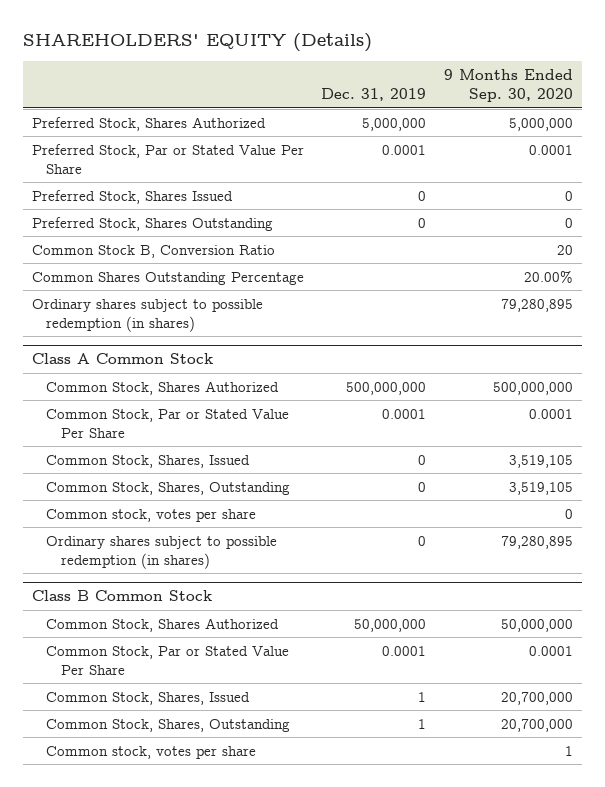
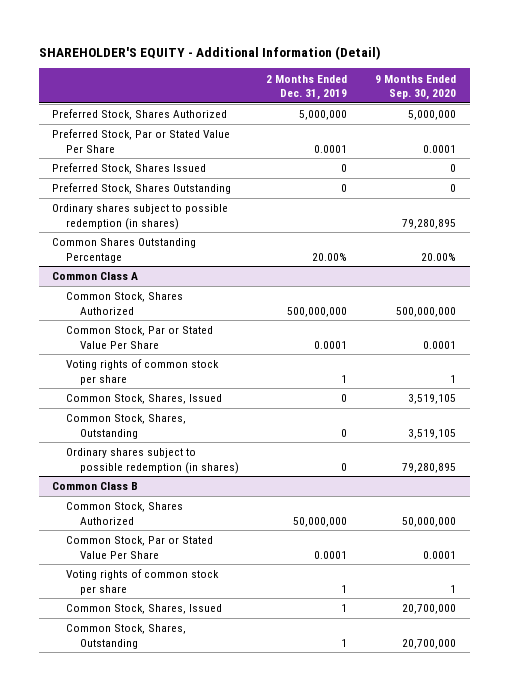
[22,33,372,53] SHAREHOLDERS' EQUITY (Details) -> [38,45,381,60] SHAREHOLDER'S EQUITY - Additional Information (Detail)
[321,88,427,102] Dec. 31, 2019 -> none
none -> [266,74,348,101] 2 Months Ended Dec. 31, 2019
[31,244,275,258] Common Stock B, Conversion Ratio -> none
[31,271,304,285] Common Shares Outstanding Percentage -> [52,238,197,263] Common Shares Outstanding Percentage
[31,353,213,365] Class A Common Stock -> [52,272,139,281] Common Class A
none -> [66,359,220,385] Voting rights of common stock per share
[46,508,257,522] Common stock, votes per share -> none
[31,590,212,602] Class B Common Stock -> [52,482,139,491] Common Class B
none -> [66,569,220,595] Voting rights of common stock per share
[46,745,257,759] Common stock, votes per share -> none

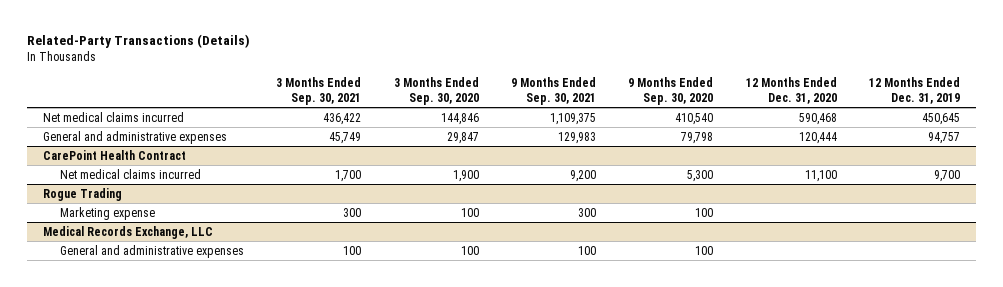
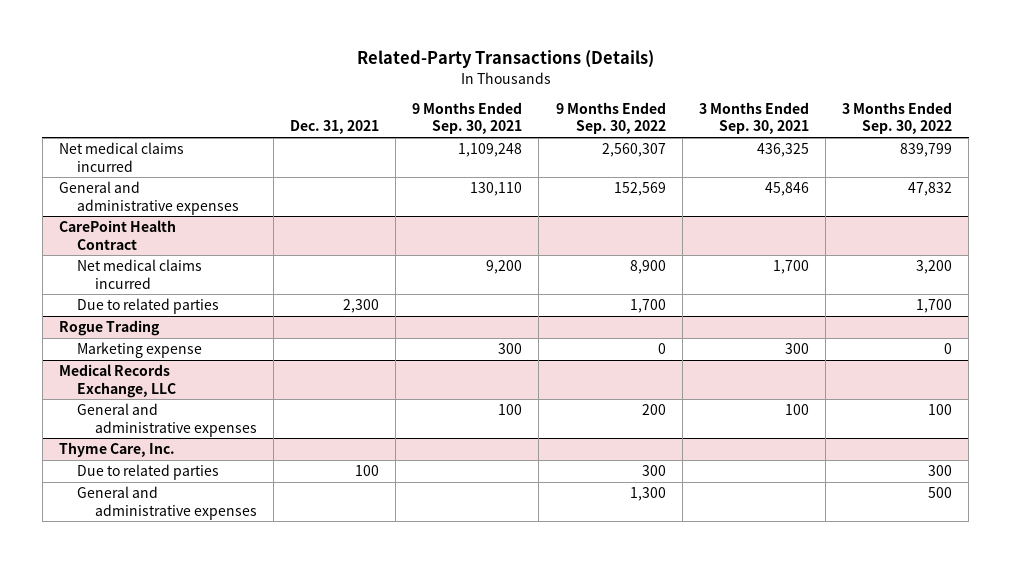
[393,76,479,106] 3 Months Ended Sep. 30, 2020 -> none
[628,76,714,106] 9 Months Ended Sep. 30, 2020 -> none
[745,76,837,105] 12 Months Ended Dec. 31, 2020 -> none
[869,76,961,105] 12 Months Ended Dec. 31, 2019 -> none
none -> [289,120,379,135] Dec. 31, 2021
none -> [555,101,666,135] 9 Months Ended Sep. 30, 2022
none -> [842,101,953,135] 3 Months Ended Sep. 30, 2022
[323,112,362,125] 436,422 -> [756,142,809,157] 436,325
[549,112,596,125] 1,109,375 -> [458,142,523,157] 1,109,248
[329,131,362,144] 45,749 -> [764,181,809,196] 45,846
[557,131,596,144] 129,983 -> [470,181,523,196] 130,110
none -> [76,297,219,314] Due to related parties
none -> [59,441,176,457] Thyme Care, Inc.
none -> [76,463,219,480] Due to related parties
none -> [76,485,257,520] General and administrative expenses

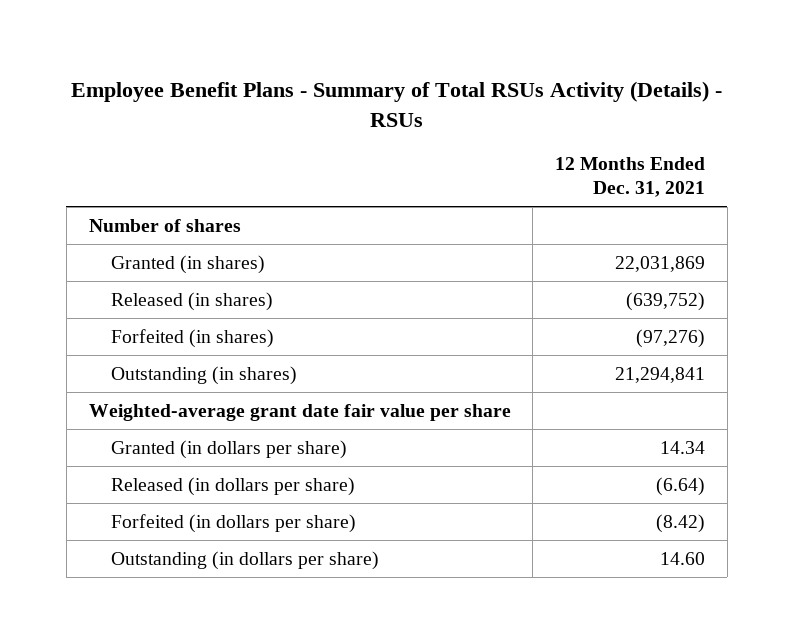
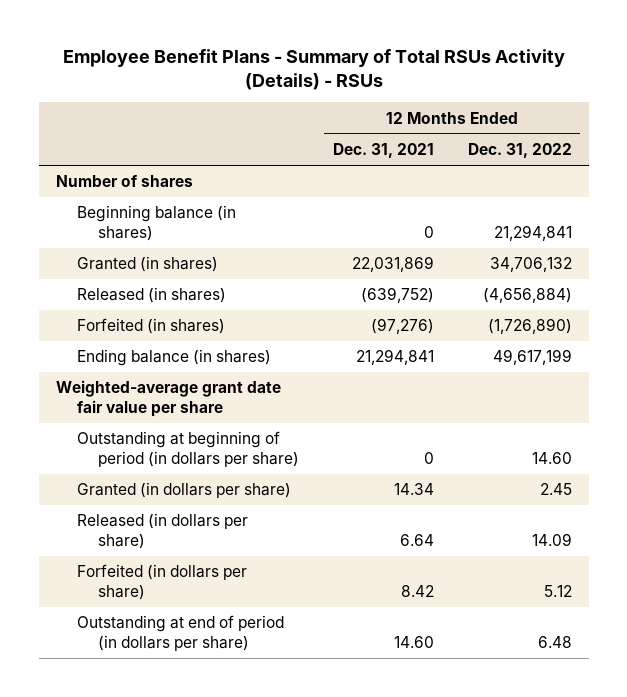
none -> [467,143,572,159] Dec. 31, 2022
none -> [76,205,236,242] Beginning balance (in shares)
[110,365,297,385] Outstanding (in shares) -> [76,349,271,367] Ending balance (in shares)
none -> [76,431,299,468] Outstanding at beginning of period (in dollars per share)
[656,476,706,496] (6.64) -> [399,534,434,547] 6.64
[656,513,706,533] (8.42) -> [400,585,434,598] 8.42
[110,550,379,570] Outstanding (in dollars per share) -> [76,615,284,652] Outstanding at end of period (in dollars per share)

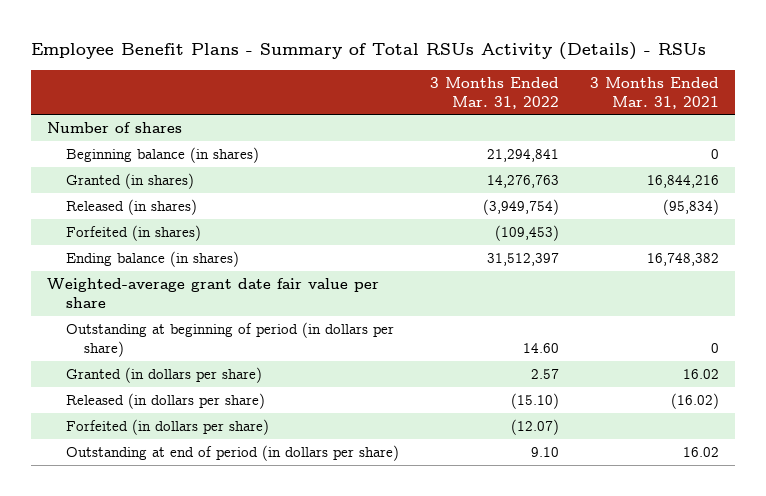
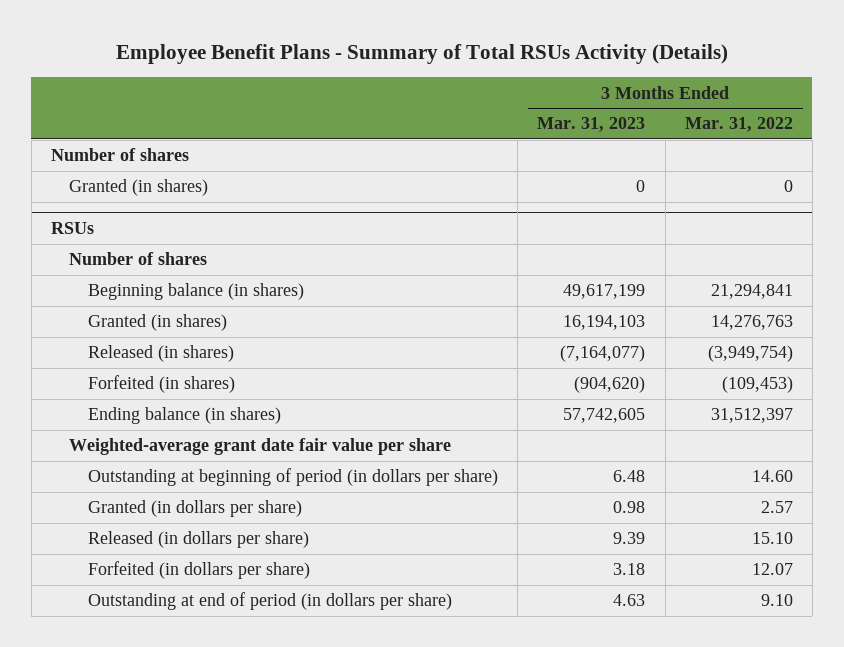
[31,41,707,60] Employee Benefit Plans - Summary of Total RSUs Activity (Details) - RSUs -> [115,44,728,65] Employee Benefit Plans - Summary of Total RSUs Activity (Details)
[590,76,720,109] 3 Months Ended Mar. 31, 2021 -> none
none -> [537,117,646,133] Mar. 31, 2023
none -> [69,179,209,197] Granted (in shares)
none -> [50,222,94,235] RSUs
none -> [69,252,208,266] Number of shares
[510,393,559,410] (15.10) -> [751,532,793,545] 15.10
[510,419,559,436] (12.07) -> [751,563,793,576] 12.07

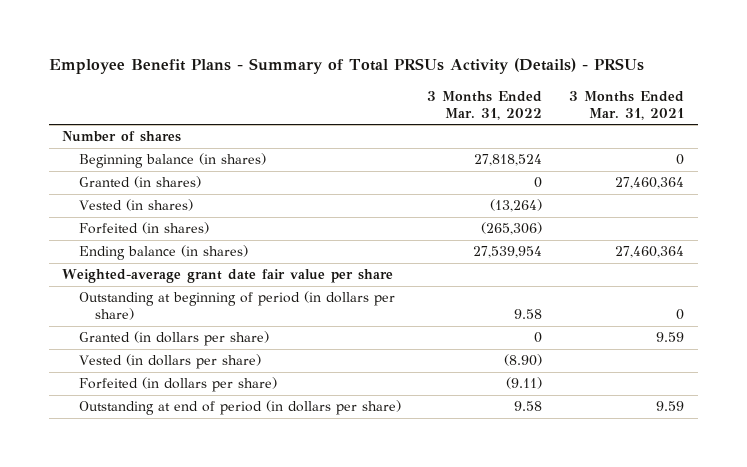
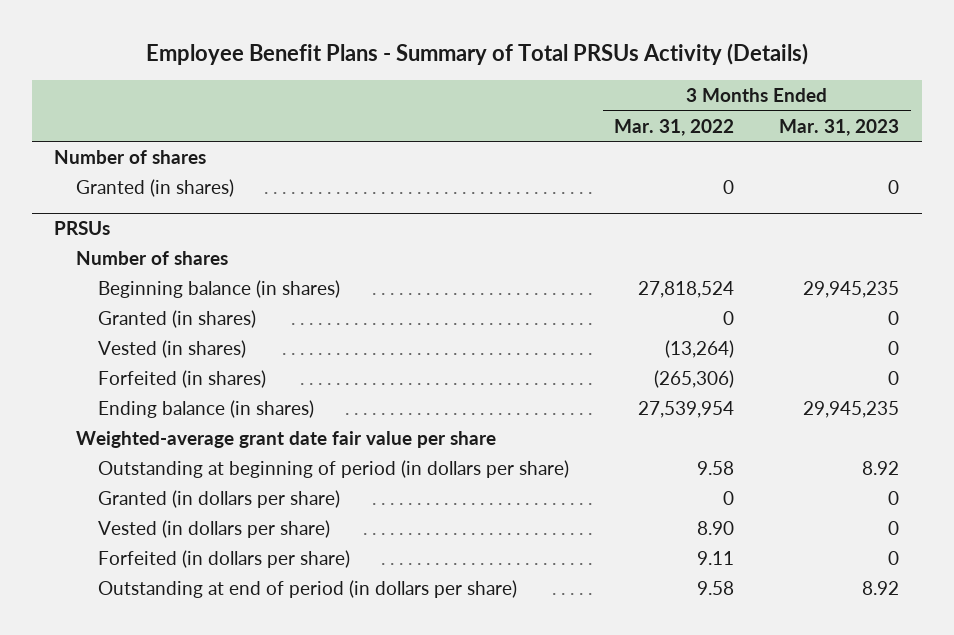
[48,58,644,75] Employee Benefit Plans - Summary of Total PRSUs Activity (Details) - PRSUs -> [145,43,808,66] Employee Benefit Plans - Summary of Total PRSUs Activity (Details)
[569,90,685,120] 3 Months Ended Mar. 31, 2021 -> none
none -> [779,118,900,136] Mar. 31, 2023
none -> [76,179,235,198] Granted (in shares)
none -> [54,221,111,236] PRSUs
none -> [76,251,229,266] Number of shares
[504,354,543,367] (8.90) -> [697,521,735,536] 8.90
[506,377,543,390] (9.11) -> [697,551,735,566] 9.11

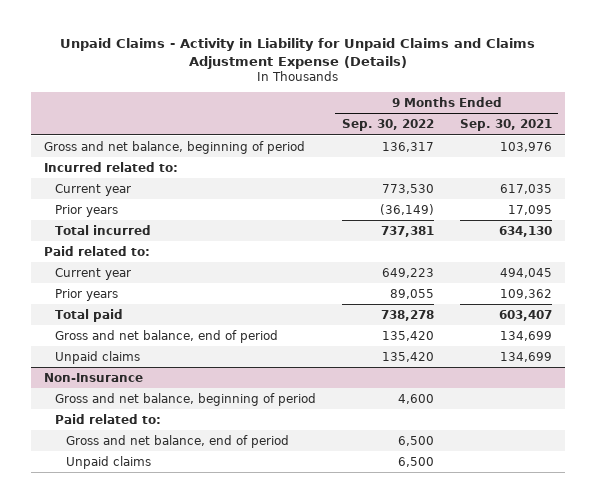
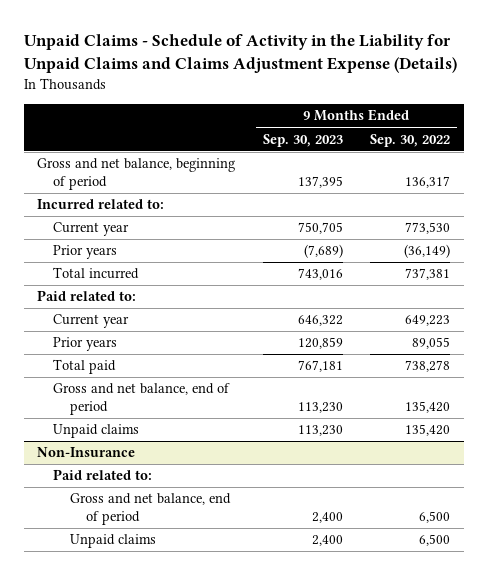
[59,38,535,69] Unpaid Claims - Activity in Liability for Unpaid Claims and Claims Adjustment Expense (Details) -> [23,34,457,74] Unpaid Claims - Schedule of Activity in the Liability for Unpaid Claims and Claims Adjustment Expense (Details)
[459,119,552,132] Sep. 30, 2021 -> none
none -> [262,133,343,147] Sep. 30, 2023
[54,392,316,406] Gross and net balance, beginning of period -> none

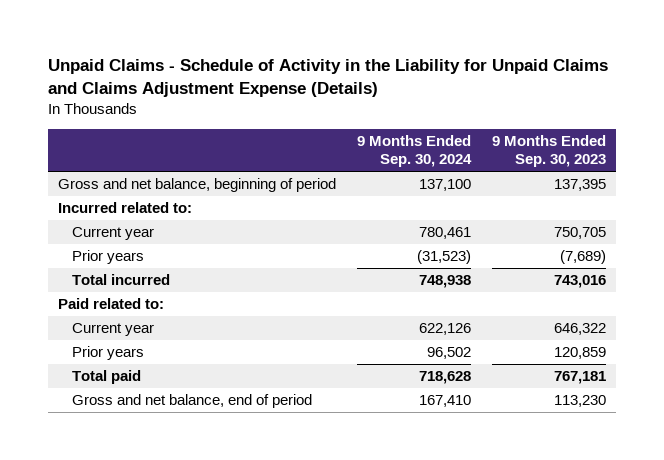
[370,133,451,147] Sep. 30, 2022 -> none
none -> [356,134,472,168] 9 Months Ended Sep. 30, 2024
[53,424,140,439] Unpaid claims -> none
[37,447,136,458] Non-Insurance -> none
[53,469,153,481] Paid related to: -> none
[69,493,231,525] Gross and net balance, end of period -> none
[69,534,156,549] Unpaid claims -> none

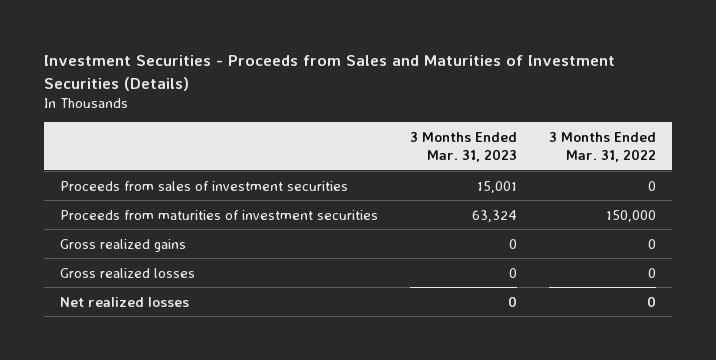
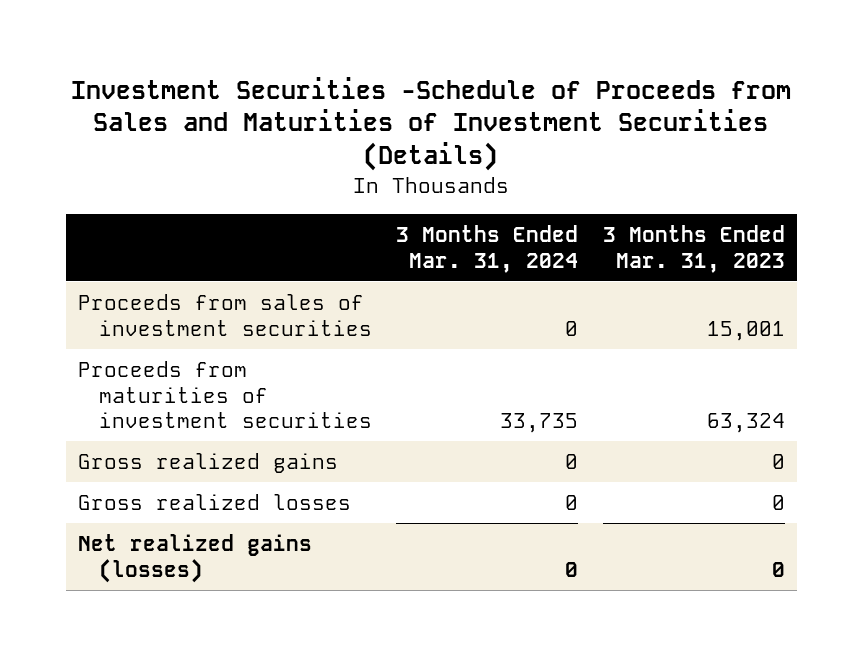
[43,55,615,91] Investment Securities - Proceeds from Sales and Maturities of Investment Securities (Details) -> [71,76,792,172] Investment Securities -Schedule of Proceeds from Sales and Maturities of Investment Securities (Details)
[549,131,657,162] 3 Months Ended Mar. 31, 2022 -> none
none -> [396,225,579,273] 3 Months Ended Mar. 31, 2024
[59,296,189,307] Net realized losses -> [77,534,312,583] Net realized gains (losses)

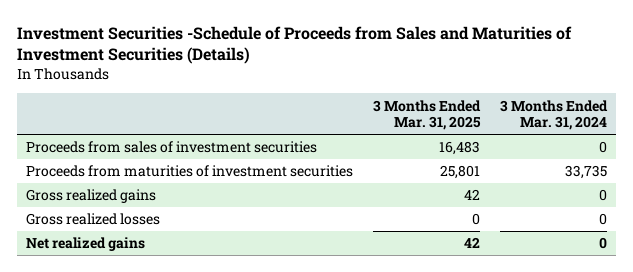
[602,225,785,273] 3 Months Ended Mar. 31, 2023 -> none
none -> [373,99,482,131] 3 Months Ended Mar. 31, 2025
[77,534,312,583] Net realized gains (losses) -> [26,237,146,252] Net realized gains

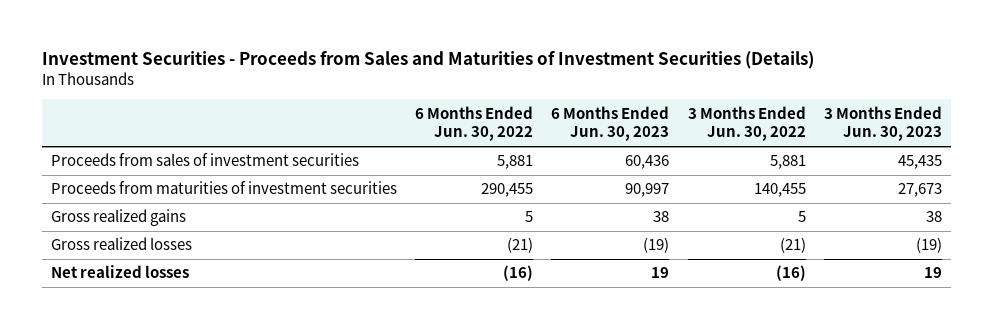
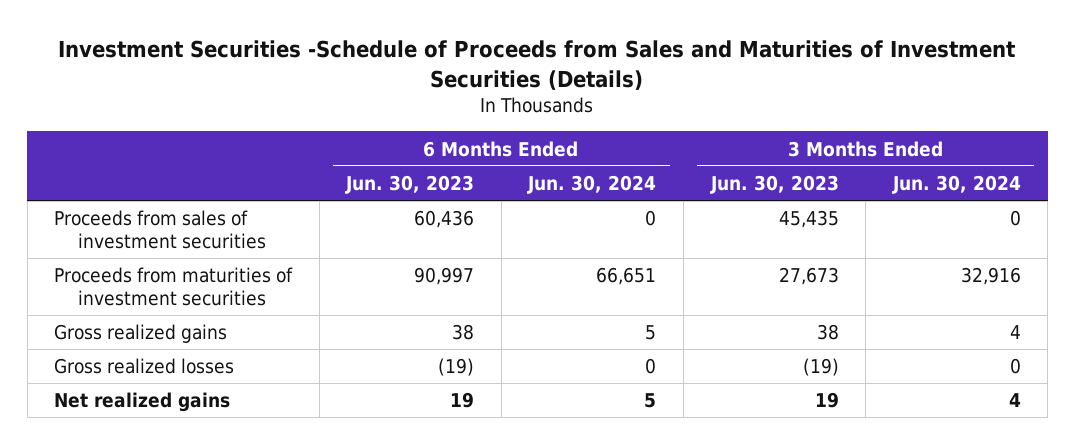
[41,50,814,69] Investment Securities - Proceeds from Sales and Maturities of Investment Securities (Details) -> [58,39,1017,90] Investment Securities -Schedule of Proceeds from Sales and Maturities of Investment Securities (Details)
[415,105,534,142] 6 Months Ended Jun. 30, 2022 -> none
[687,105,806,142] 3 Months Ended Jun. 30, 2022 -> none
none -> [527,175,657,195] Jun. 30, 2024
none -> [891,175,1021,195] Jun. 30, 2024
[50,265,189,279] Net realized losses -> [54,392,231,413] Net realized gains

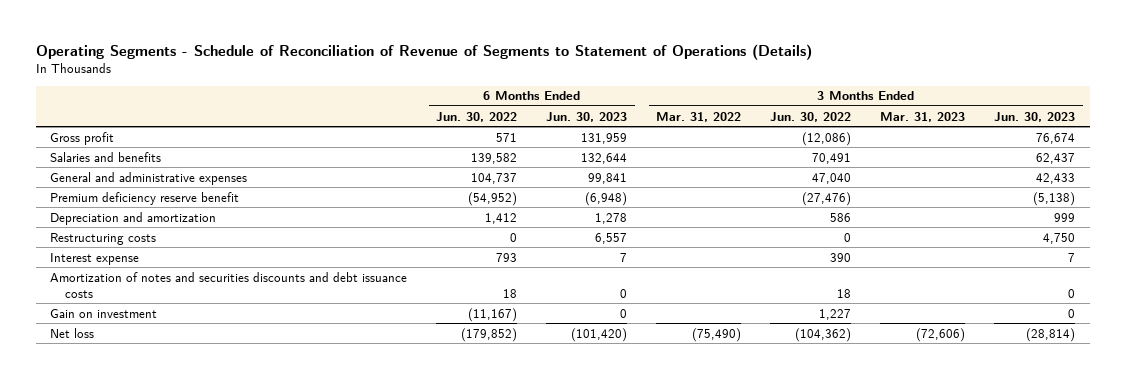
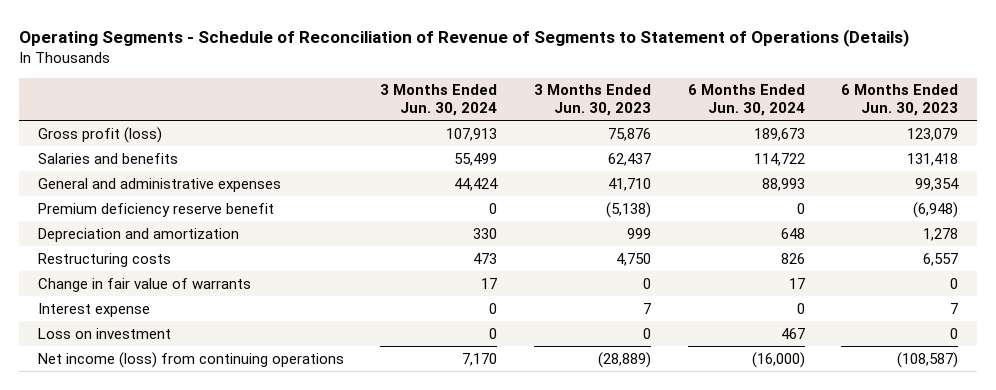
[436,111,518,122] Jun. 30, 2022 -> none
[656,111,742,122] Mar. 31, 2022 -> none
[770,111,852,122] Jun. 30, 2022 -> none
[880,111,966,122] Mar. 31, 2023 -> none
none -> [380,84,498,117] 3 Months Ended Jun. 30, 2024
none -> [687,84,805,117] 6 Months Ended Jun. 30, 2024
[50,131,115,145] Gross profit -> [37,126,162,143] Gross profit (loss)
[581,132,628,144] 131,959 -> [907,127,959,141] 123,079
[1036,132,1076,144] 76,674 -> [607,127,651,141] 75,876
[581,152,628,164] 132,644 -> [907,152,959,166] 131,418
[588,172,628,184] 99,841 -> [915,177,960,191] 99,354
[1036,172,1076,184] 42,433 -> [607,177,651,191] 41,710
none -> [37,277,251,292] Change in fair value of warrants
[50,271,408,298] Amortization of notes and securities discounts and debt issuance costs -> none
[50,327,95,338] Net loss -> none
[50,308,158,318] Gain on investment -> [37,327,171,339] Loss on investment
none -> [37,351,344,368] Net income (loss) from continuing operations

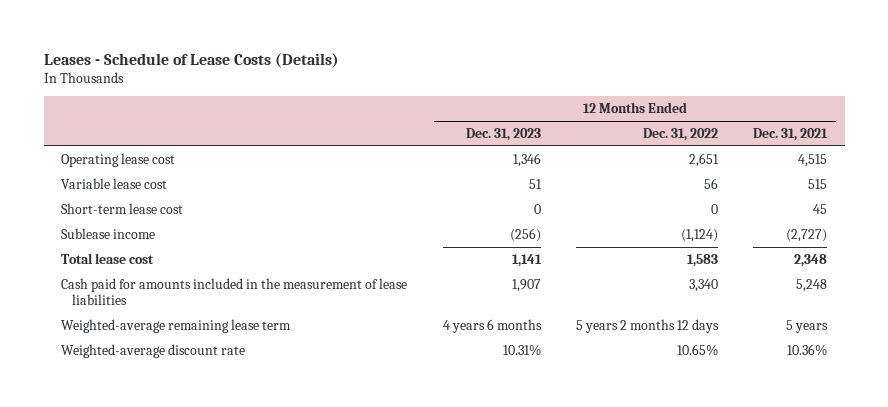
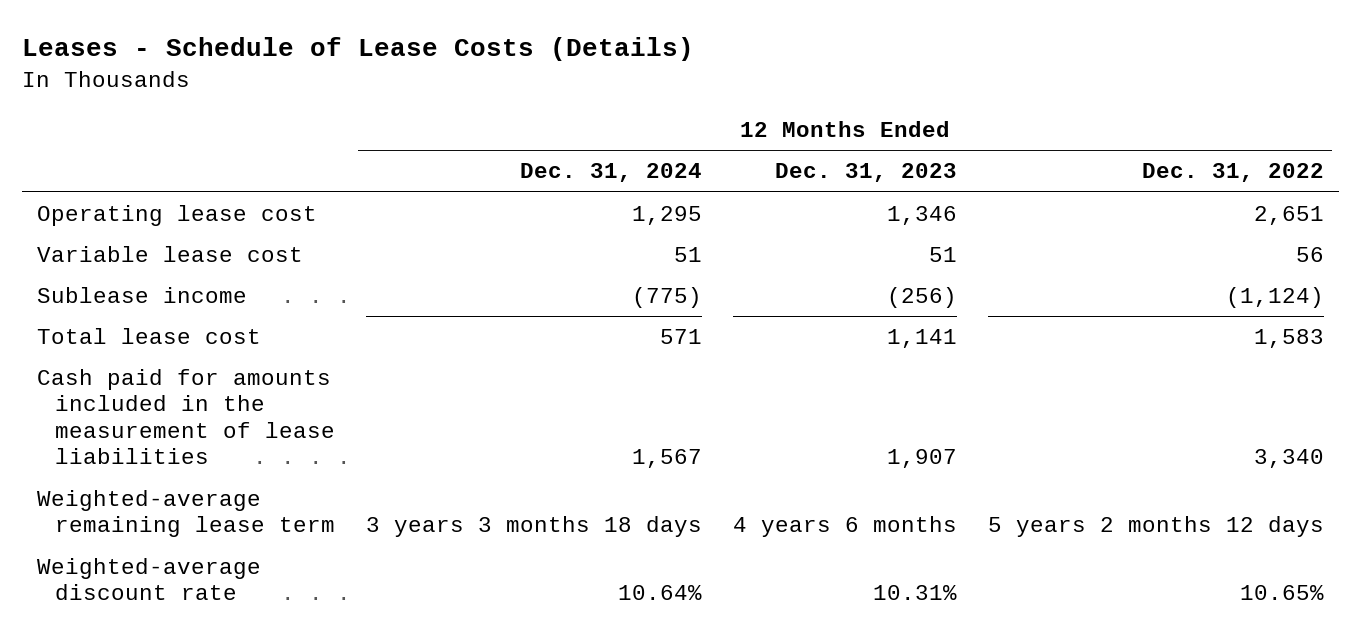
[753,128,829,142] Dec. 31, 2021 -> none
none -> [520,163,703,183] Dec. 31, 2024
[61,203,184,215] Short-term lease cost -> none

